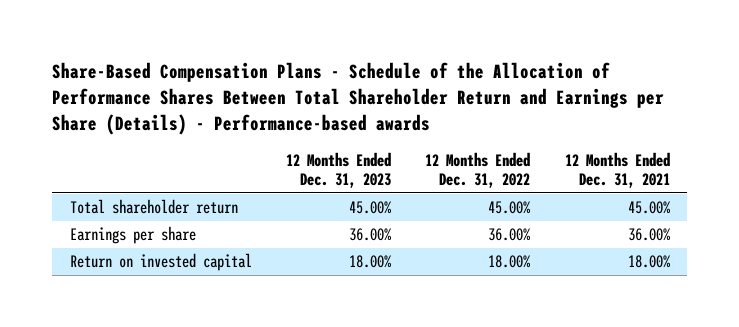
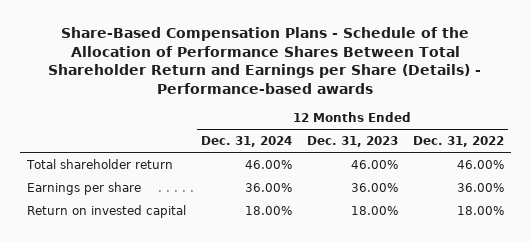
[564,151,670,189] 12 Months Ended Dec. 31, 2021 -> none
none -> [201,136,293,148] Dec. 31, 2024
[349,201,392,215] 45.00% -> [350,160,398,170] 46.00%
[488,201,531,215] 45.00% -> [456,160,504,170] 46.00%

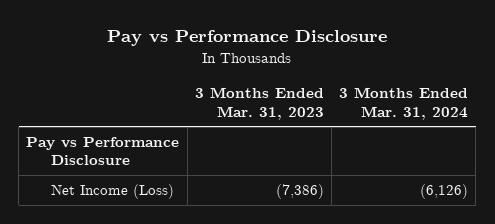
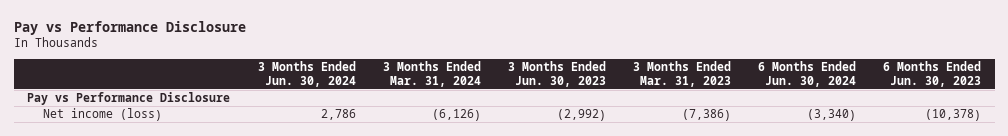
none -> [257,61,356,87] 3 Months Ended Jun. 30, 2024
none -> [507,61,606,87] 3 Months Ended Jun. 30, 2023
none -> [757,61,856,87] 6 Months Ended Jun. 30, 2024
none -> [883,61,982,87] 6 Months Ended Jun. 30, 2023
[50,184,174,200] Net Income (Loss) -> [43,108,163,122] Net income (loss)

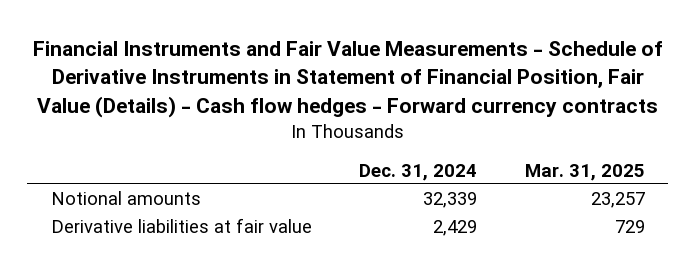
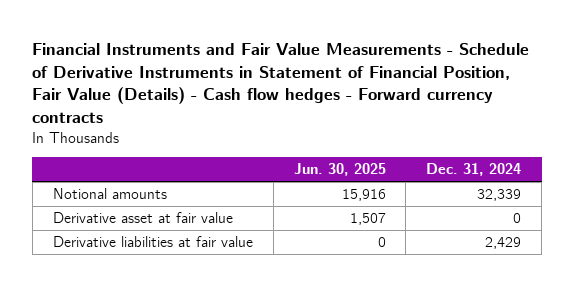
[524,163,645,181] Mar. 31, 2025 -> none
none -> [293,163,386,177] Jun. 30, 2025
none -> [52,212,233,224] Derivative asset at fair value

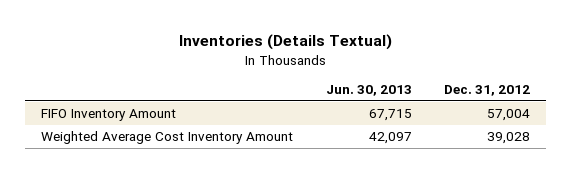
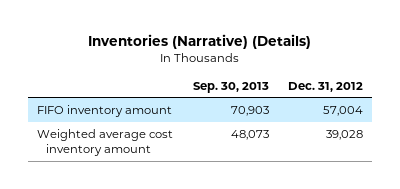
[178,34,392,51] Inventories (Details Textual) -> [88,34,312,50] Inventories (Narrative) (Details)
[325,85,412,97] Jun. 30, 2013 -> none
none -> [192,81,269,93] Sep. 30, 2013
[41,109,177,122] FIFO Inventory Amount -> [37,104,173,117] FIFO inventory amount
[41,131,294,145] Weighted Average Cost Inventory Amount -> [37,128,174,157] Weighted average cost inventory amount

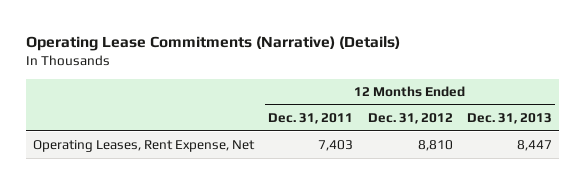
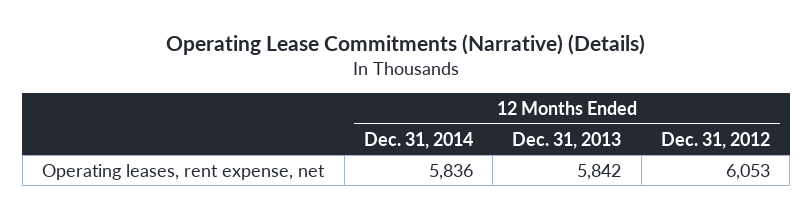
[268,113,354,125] Dec. 31, 2011 -> none
none -> [363,131,473,149] Dec. 31, 2014
[33,140,256,153] Operating Leases, Rent Expense, Net -> [42,163,326,180] Operating leases, rent expense, net
[417,140,453,152] 8,810 -> [725,163,770,180] 6,053
[516,140,552,152] 8,447 -> [577,163,622,180] 5,842

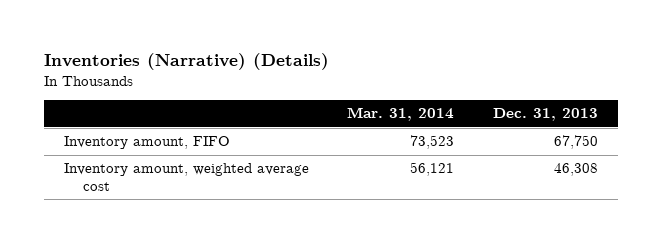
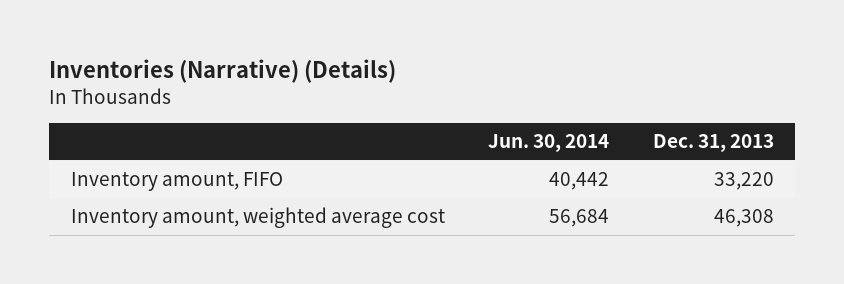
[347,107,455,122] Mar. 31, 2014 -> none
none -> [488,134,610,153] Jun. 30, 2014
[554,135,599,150] 67,750 -> [713,172,774,191] 33,220

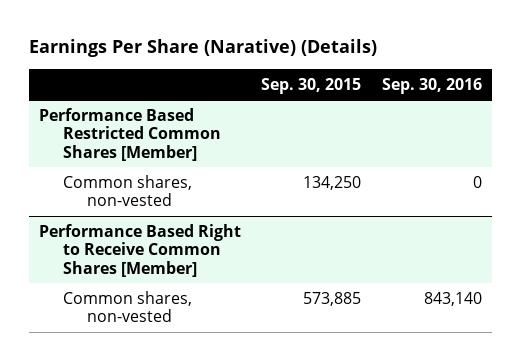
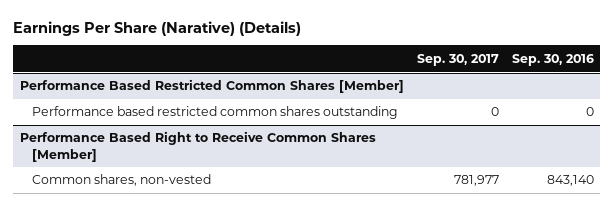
[261,77,362,94] Sep. 30, 2015 -> none
none -> [416,53,499,66] Sep. 30, 2017
[63,174,193,207] Common shares, non-vested -> none
none -> [32,106,399,120] Performance based restricted common shares outstanding

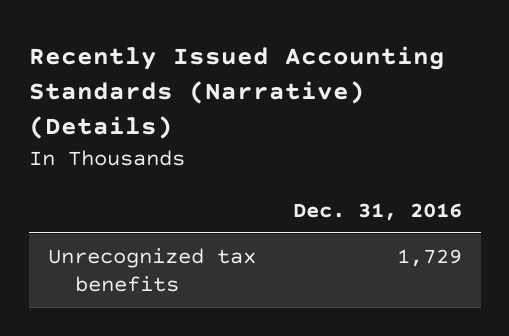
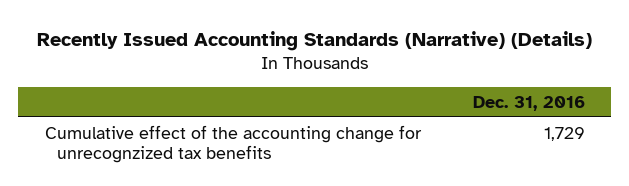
[47,248,256,293] Unrecognized tax benefits -> [44,124,422,164] Cumulative effect of the accounting change for unrecognzized tax benefits

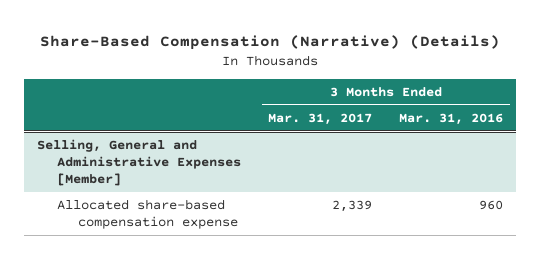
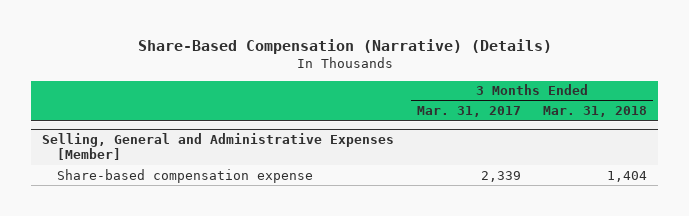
[399,112,504,125] Mar. 31, 2016 -> none
none -> [543,106,648,118] Mar. 31, 2018
[57,199,238,230] Allocated share-based compensation expense -> [56,168,313,183] Share-based compensation expense

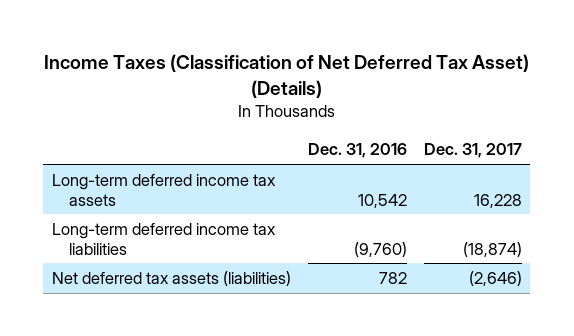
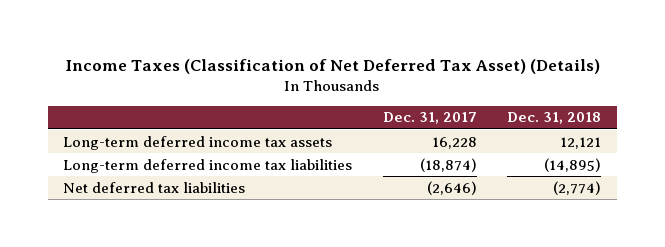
[307,143,407,159] Dec. 31, 2016 -> none
none -> [507,112,602,125] Dec. 31, 2018
[51,271,291,287] Net deferred tax assets (liabilities) -> [63,181,246,193] Net deferred tax liabilities

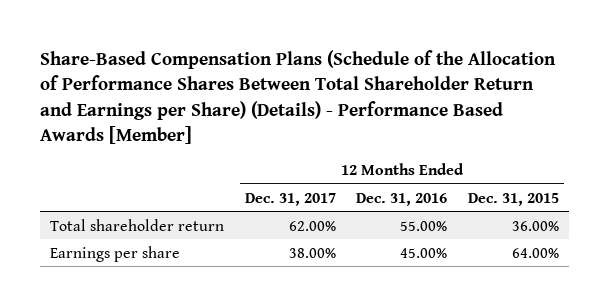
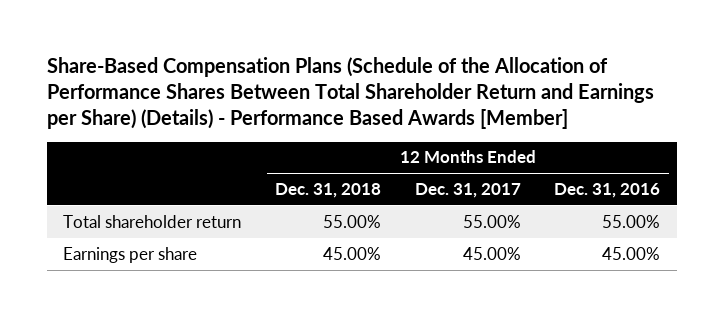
[467,192,559,206] Dec. 31, 2015 -> none
none -> [275,183,382,199] Dec. 31, 2018
[288,220,336,231] 62.00% -> [462,214,521,228] 55.00%
[288,247,336,258] 38.00% -> [462,246,521,260] 45.00%

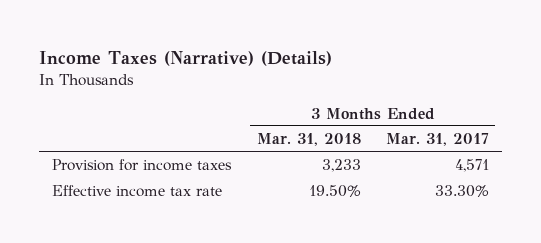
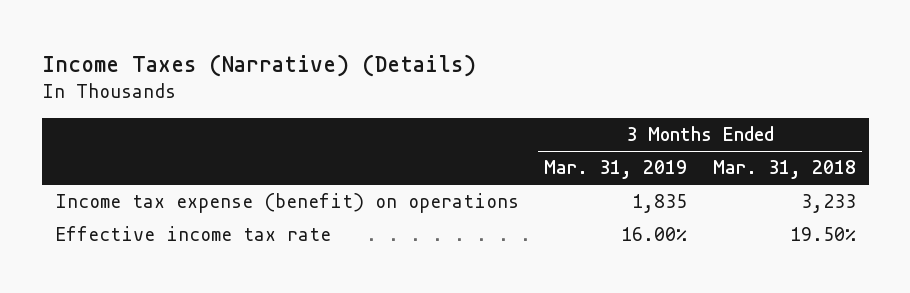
[385,133,489,147] Mar. 31, 2017 -> none
none -> [544,160,688,180] Mar. 31, 2019
[52,159,233,172] Provision for income taxes -> [54,193,519,214] Income tax expense (benefit) on operations

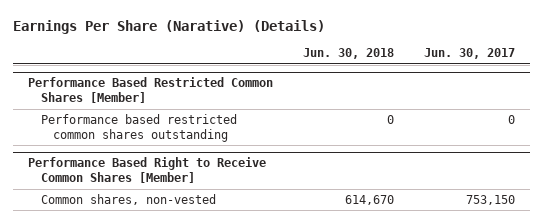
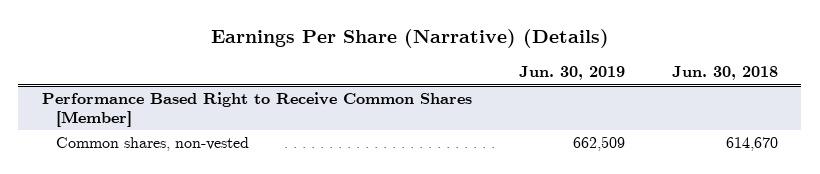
[13,20,326,35] Earnings Per Share (Narative) (Details) -> [210,29,609,49] Earnings Per Share (Narrative) (Details)
[423,48,515,60] Jun. 30, 2017 -> none
none -> [518,66,625,81] Jun. 30, 2019
[27,77,273,104] Performance Based Restricted Common Shares [Member] -> none
[40,113,237,142] Performance based restricted common shares outstanding -> none

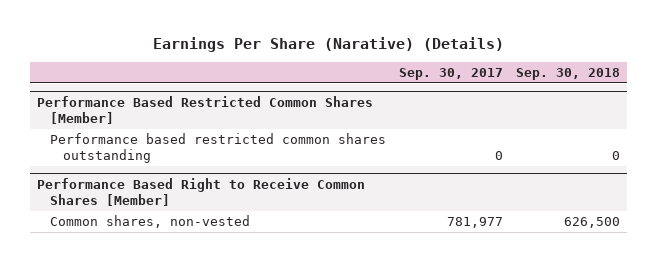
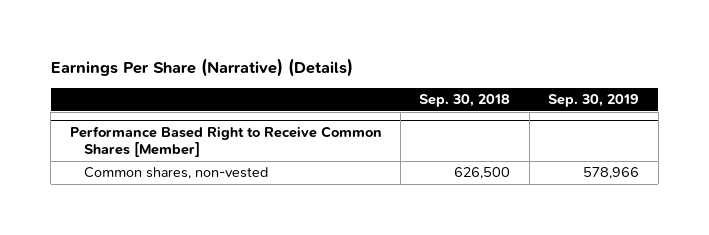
[152,37,504,53] Earnings Per Share (Narative) (Details) -> [50,58,353,78] Earnings Per Share (Narrative) (Details)
[399,67,504,80] Sep. 30, 2017 -> none
none -> [548,94,640,108] Sep. 30, 2019
[36,95,373,124] Performance Based Restricted Common Shares [Member] -> none
[49,133,386,163] Performance based restricted common shares outstanding -> none

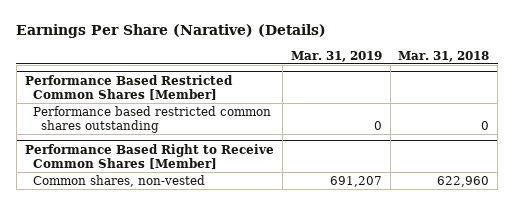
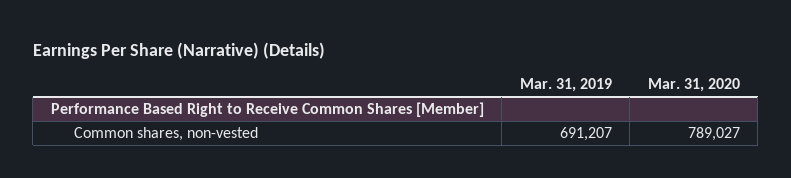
[16,23,327,38] Earnings Per Share (Narative) (Details) -> [32,42,325,60] Earnings Per Share (Narrative) (Details)
[398,50,490,62] Mar. 31, 2018 -> none
none -> [647,77,740,92] Mar. 31, 2020
[24,74,233,100] Performance Based Restricted Common Shares [Member] -> none
[33,105,272,133] Performance based restricted common shares outstanding -> none

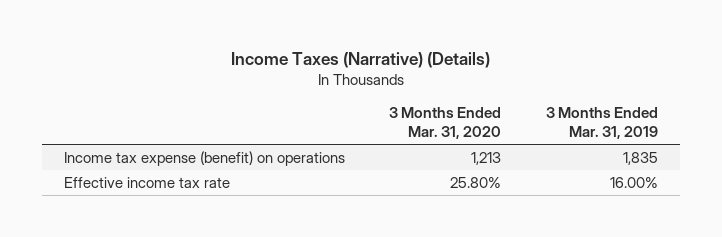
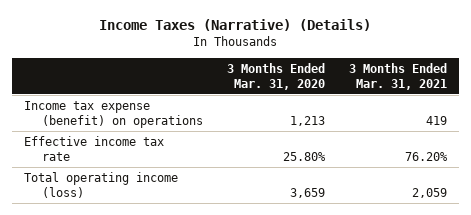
[545,106,658,139] 3 Months Ended Mar. 31, 2019 -> none
none -> [348,62,447,90] 3 Months Ended Mar. 31, 2021
none -> [24,171,179,198] Total operating income (loss)

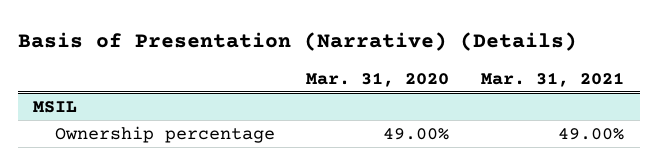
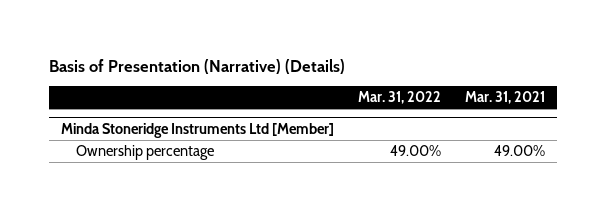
[306,72,450,88] Mar. 31, 2020 -> none
none -> [358,91,442,105] Mar. 31, 2022
[33,100,78,113] MSIL -> [61,122,335,138] Minda Stoneridge Instruments Ltd [Member]

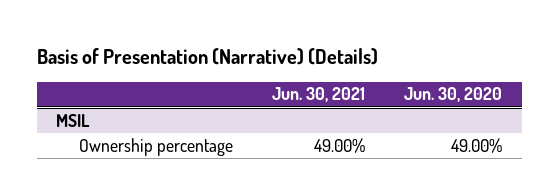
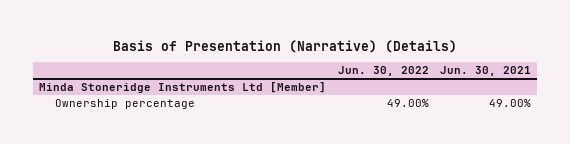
[404,87,503,103] Jun. 30, 2020 -> none
none -> [337,65,429,76] Jun. 30, 2022
[56,113,91,127] MSIL -> [39,82,327,94] Minda Stoneridge Instruments Ltd [Member]

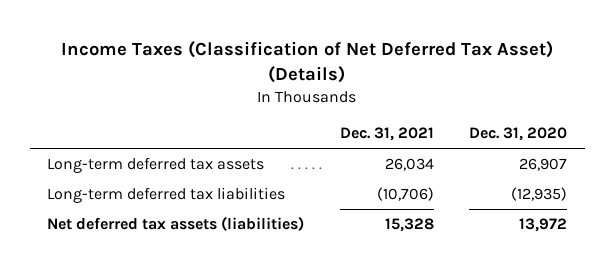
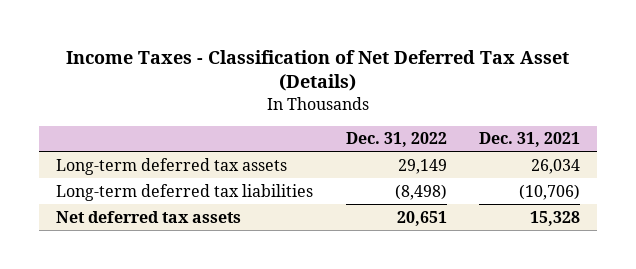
[61,40,554,84] Income Taxes (Classification of Net Deferred Tax Asset) (Details) -> [66,49,570,92] Income Taxes - Classification of Net Deferred Tax Asset (Details)
[469,127,568,142] Dec. 31, 2020 -> none
none -> [345,132,447,148] Dec. 31, 2022
[47,216,305,232] Net deferred tax assets (liabilities) -> [55,210,241,223] Net deferred tax assets

